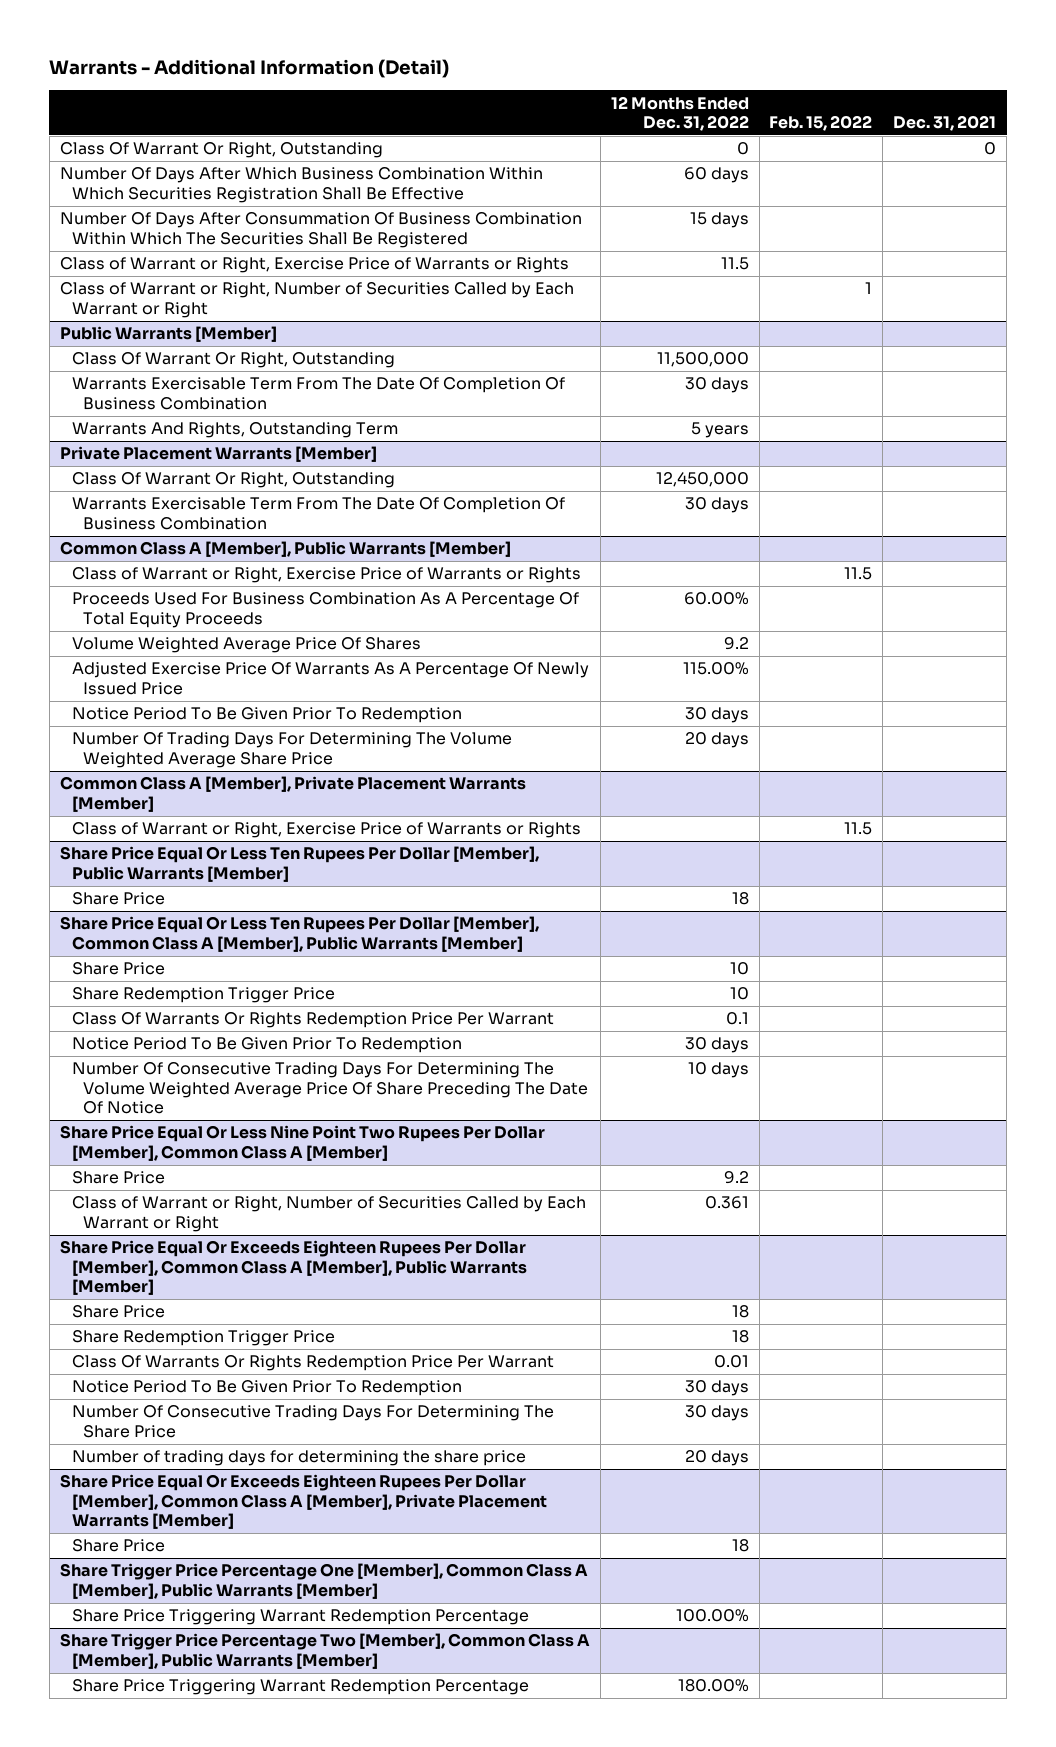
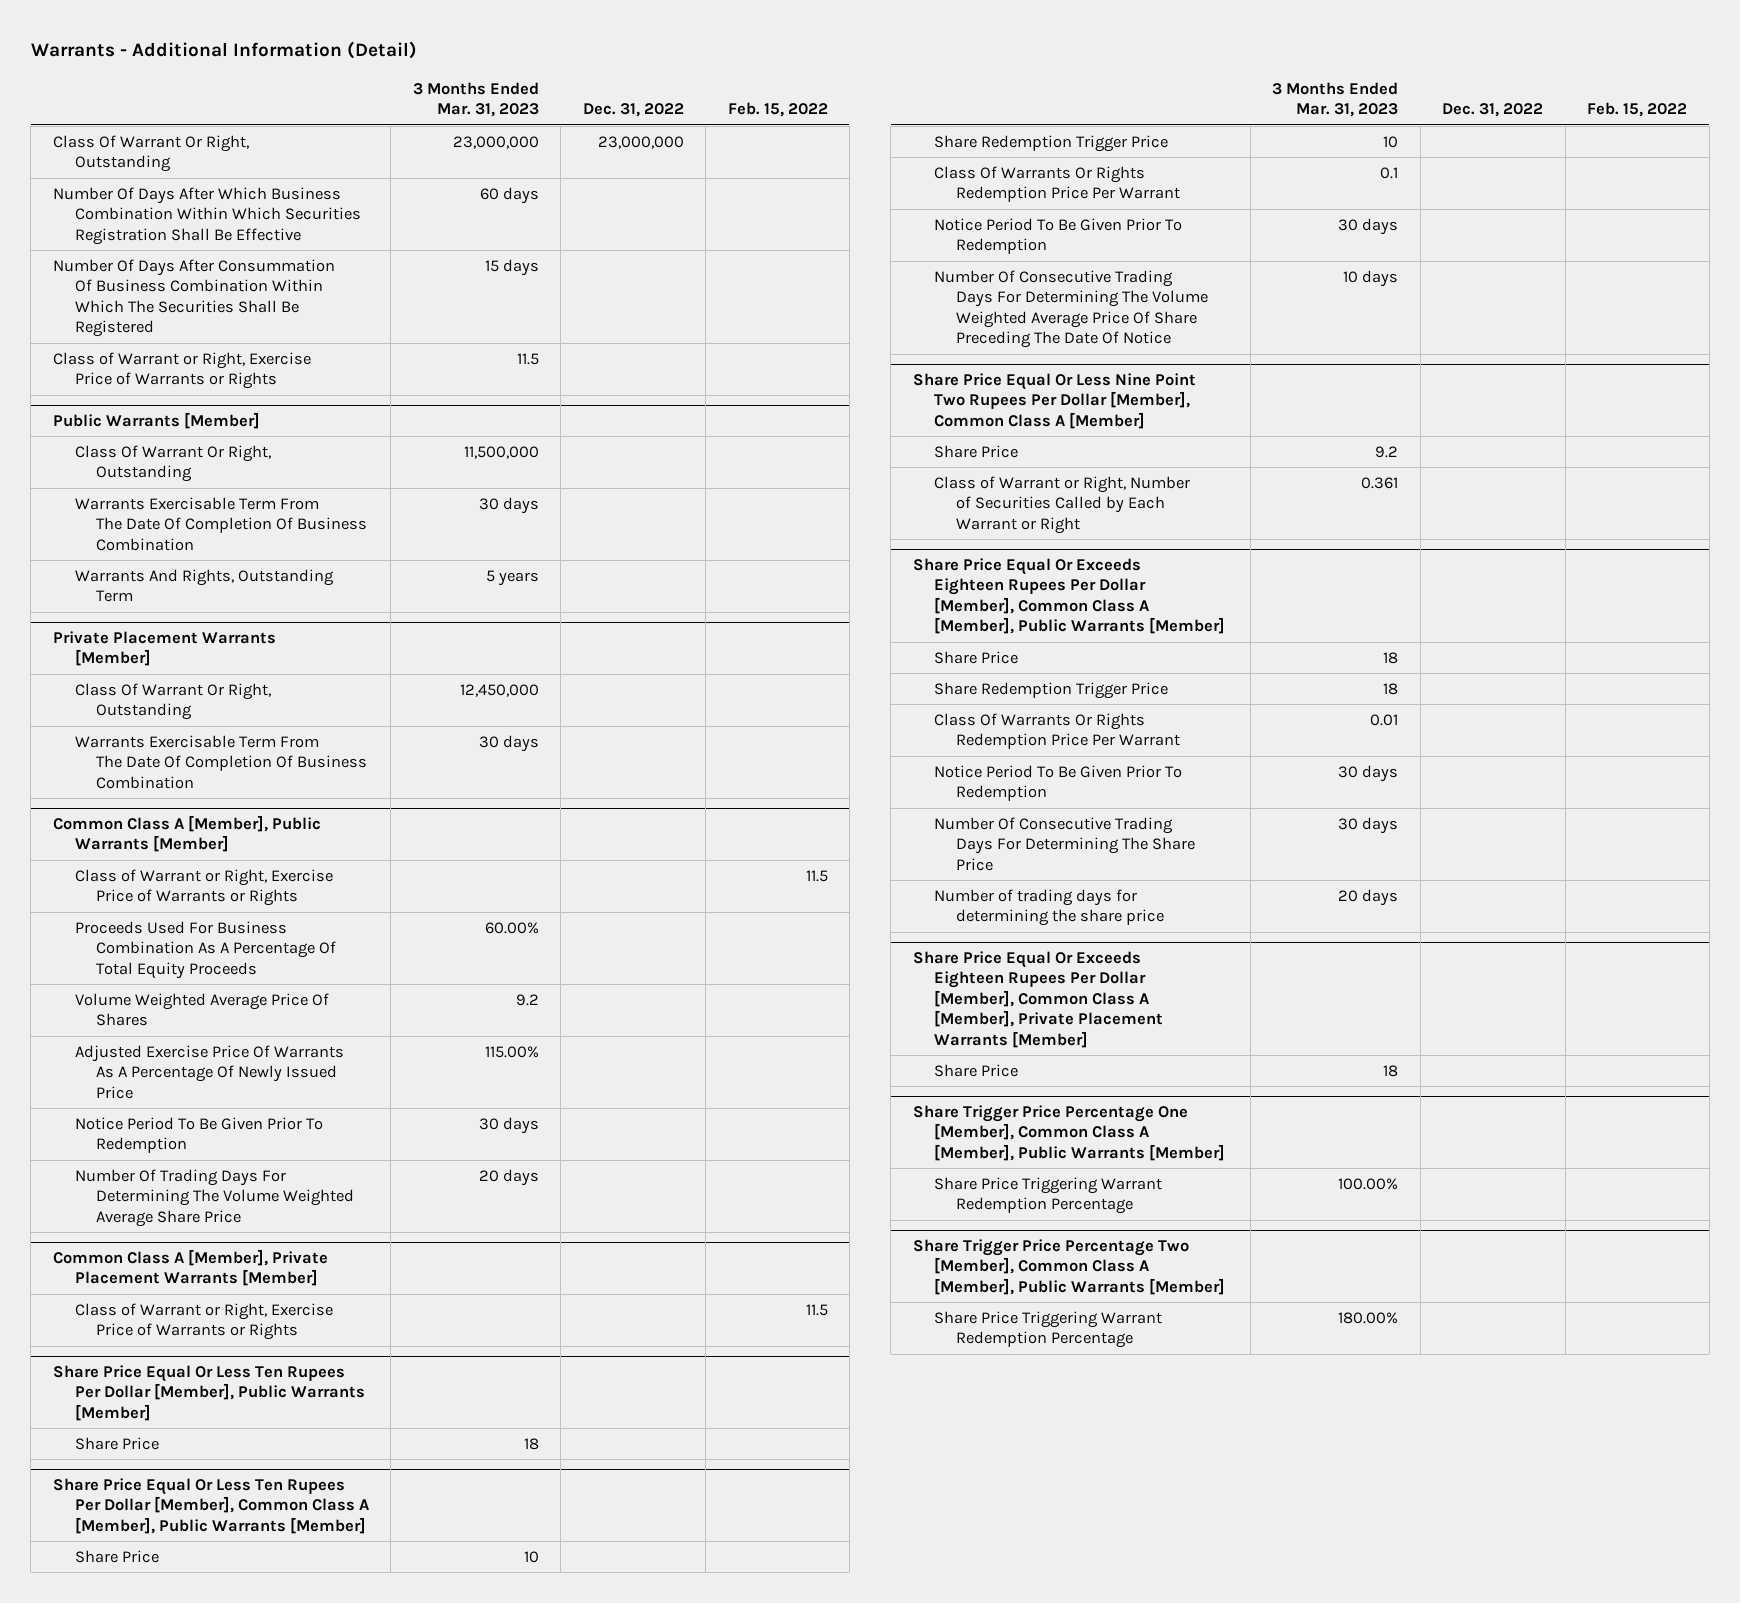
[610,95,749,131] 12 Months Ended Dec. 31, 2022 -> none
[893,114,997,131] Dec. 31, 2021 -> none
none -> [412,81,539,118] 3 Months Ended Mar. 31, 2023
none -> [582,103,684,118] Dec. 31, 2022
[59,282,574,318] Class of Warrant or Right, Number of Securities Called by Each Warrant or Right -> none

